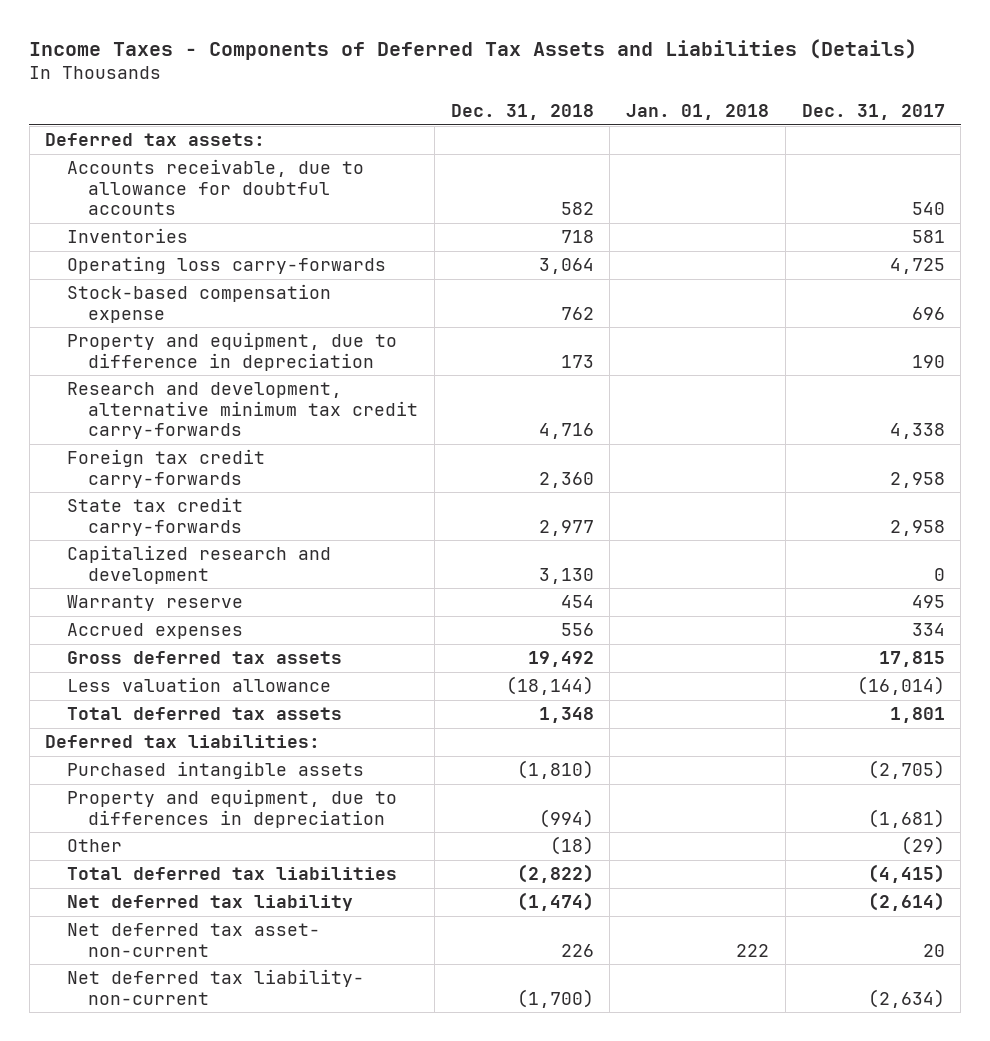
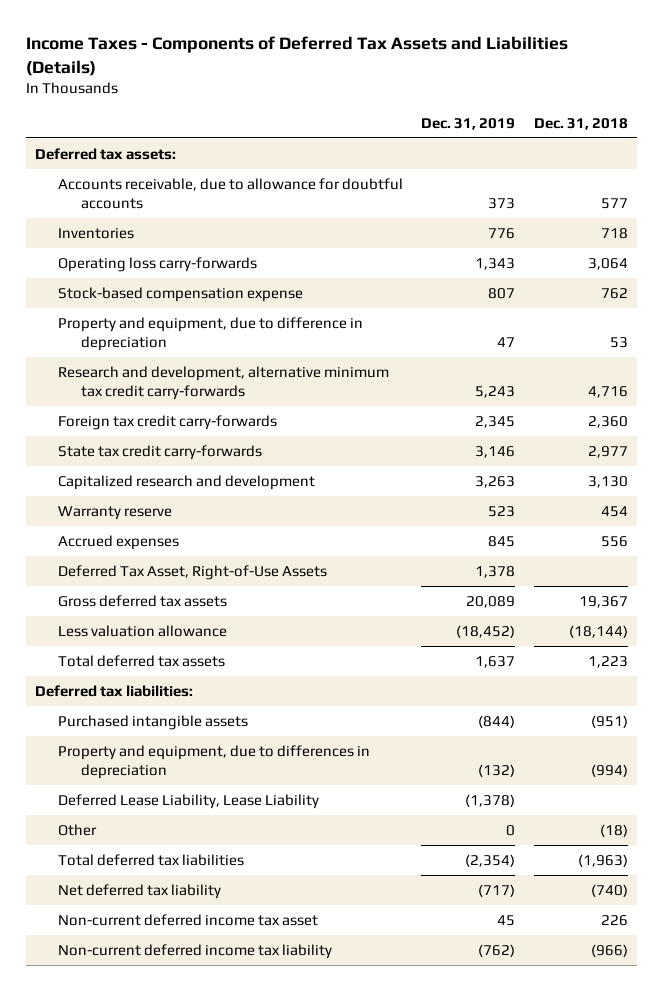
[626,104,770,121] Jan. 01, 2018 -> none
[801,104,945,121] Dec. 31, 2017 -> none
none -> [421,117,516,130] Dec. 31, 2019
[560,202,594,216] 582 -> [600,197,628,209] 577
[560,354,594,368] 173 -> [609,336,628,348] 53
none -> [58,564,328,580] Deferred Tax Asset, Right-of-Use Assets
[527,651,594,668] 19,492 -> [578,595,628,608] 19,367
[538,707,594,724] 1,348 -> [587,655,628,668] 1,223
[516,760,594,780] (1,810) -> [590,714,628,728] (951)
none -> [58,793,320,809] Deferred Lease Liability, Lease Liability
[516,864,594,884] (2,822) -> [577,853,628,867] (1,963)
[516,892,594,912] (1,474) -> [590,883,628,897] (740)
[66,923,320,957] Net deferred tax asset- non-current -> [58,913,319,926] Non-current deferred income tax asset
[66,969,364,1005] Net deferred tax liability- non-current -> [58,943,333,959] Non-current deferred income tax liability
[516,988,594,1008] (1,700) -> [590,943,628,957] (966)

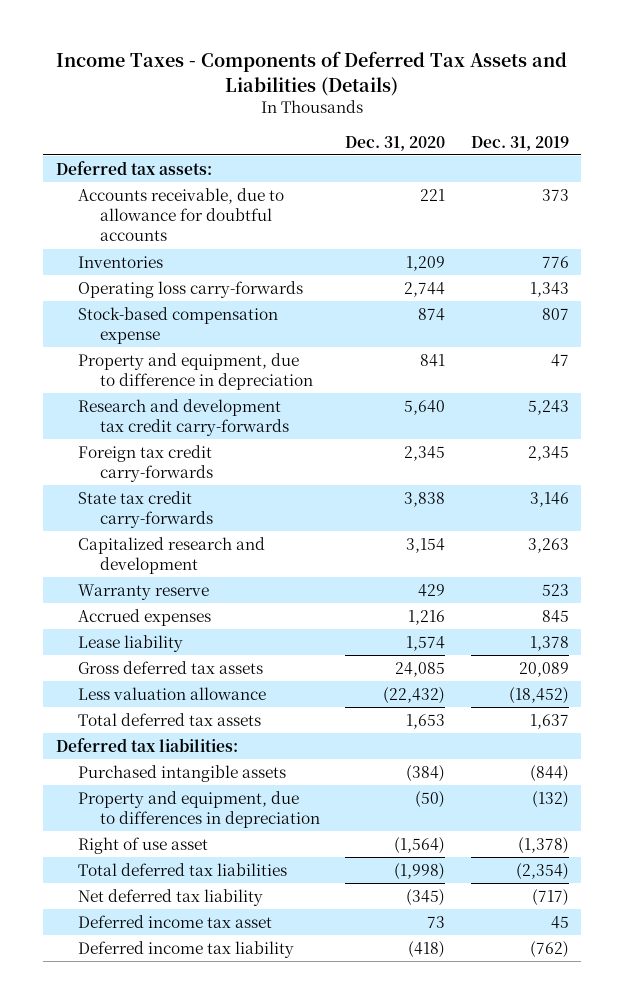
[533,117,628,130] Dec. 31, 2018 -> none
none -> [345,135,446,151] Dec. 31, 2020
[58,365,390,400] Research and development, alternative minimum tax credit carry-forwards -> [77,398,289,437] Research and development tax credit carry-forwards
[58,564,328,580] Deferred Tax Asset, Right-of-Use Assets -> [77,634,183,652] Lease liability
[58,823,98,836] Other -> none
[58,793,320,809] Deferred Lease Liability, Lease Liability -> [77,836,208,854] Right of use asset
[58,913,319,926] Non-current deferred income tax asset -> [77,914,272,928] Deferred income tax asset
[58,943,333,959] Non-current deferred income tax liability -> [77,940,294,958] Deferred income tax liability

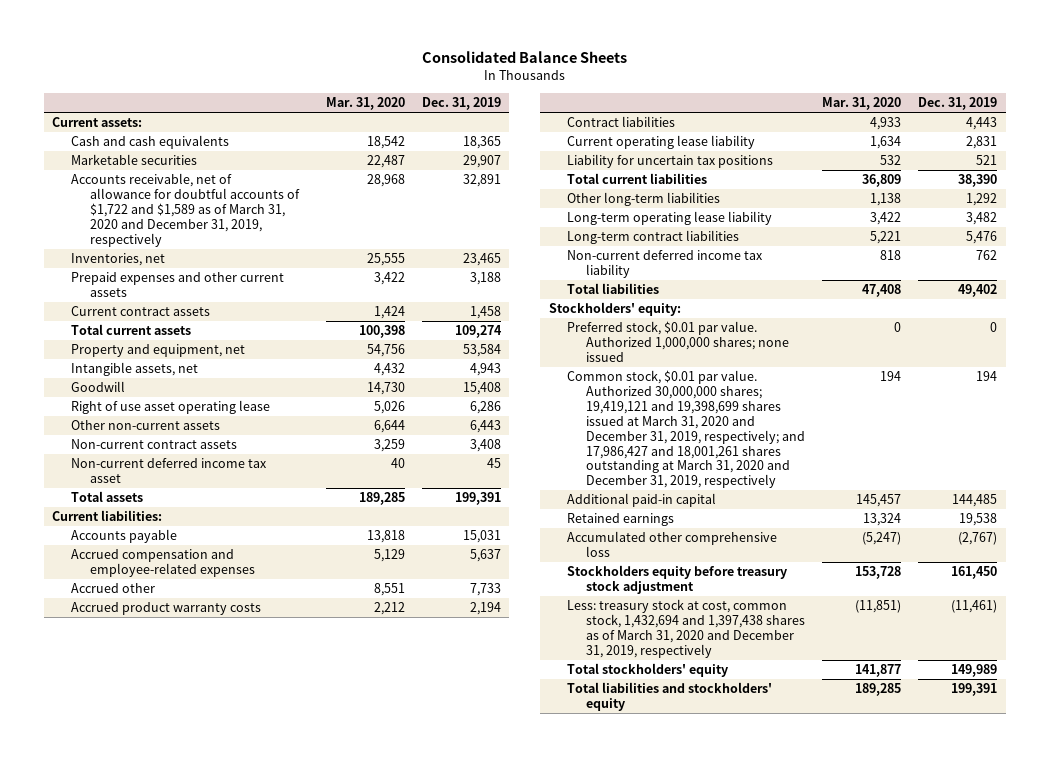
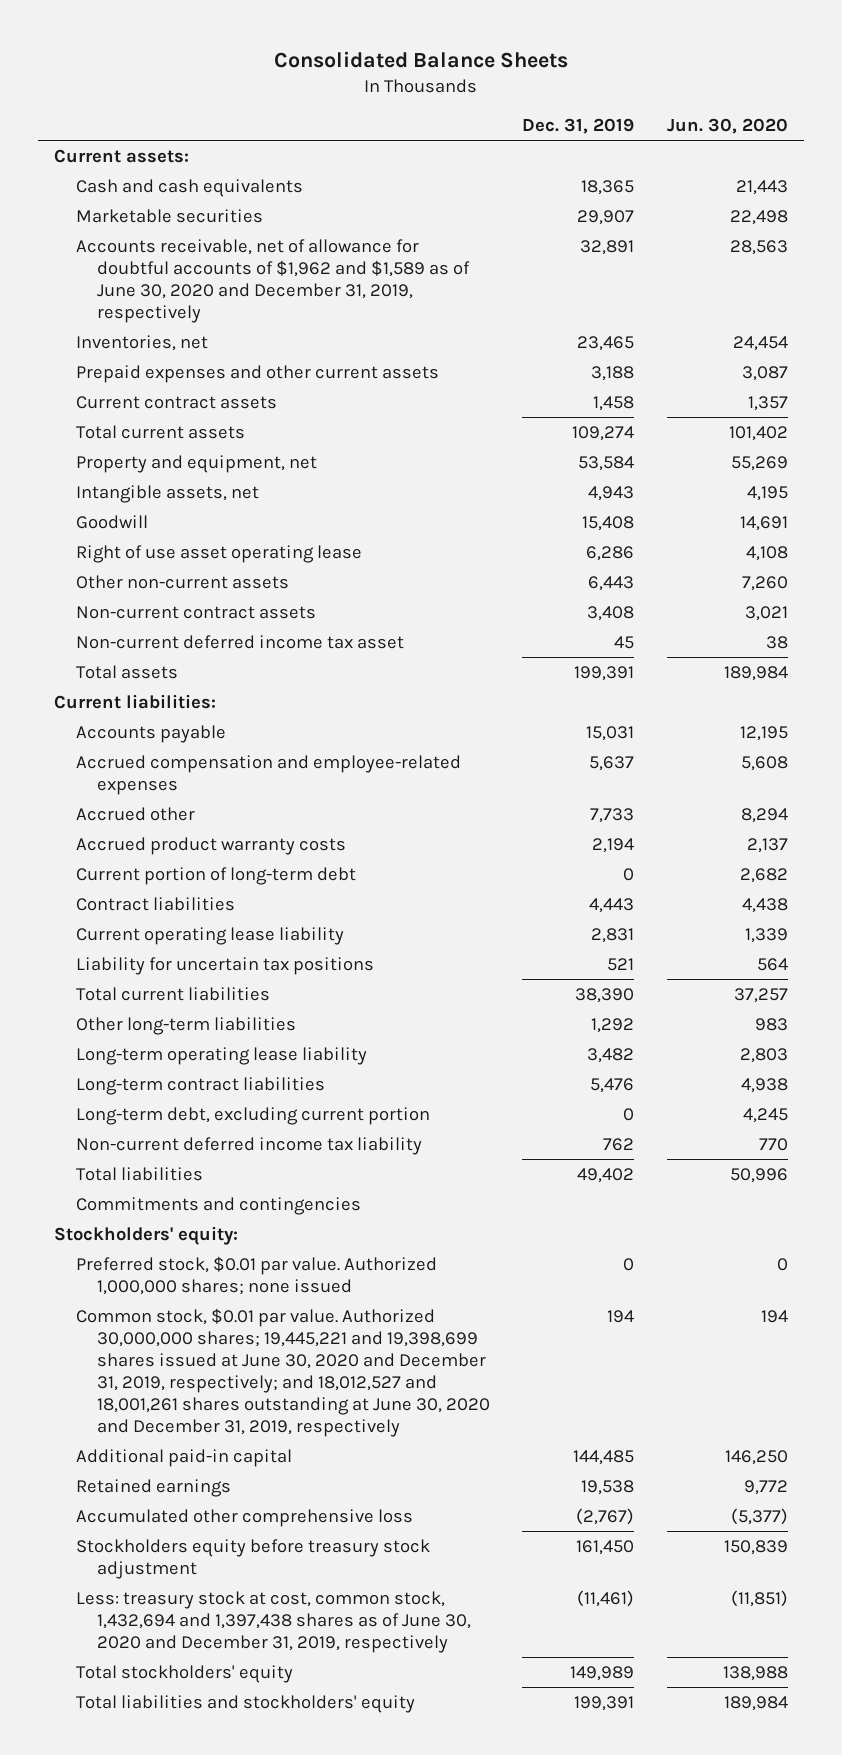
[325,96,405,110] Mar. 31, 2020 -> none
none -> [666,118,788,135] Jun. 30, 2020
[70,173,300,247] Accounts receivable, net of allowance for doubtful accounts of $1,722 and $1,589 as of March 31, 2020 and December 31, 2019, respectively -> [75,238,470,323] Accounts receivable, net of allowance for doubtful accounts of $1,962 and $1,589 as of June 30, 2020 and December 31, 2019, respectively
none -> [75,866,356,885] Current portion of long-term debt
none -> [75,1106,430,1125] Long-term debt, excluding current portion
none -> [75,1196,361,1215] Commitments and contingencies
[567,370,806,489] Common stock, $0.01 par value. Authorized 30,000,000 shares; 19,419,121 and 19,398,699 shares issued at March 31, 2020 and December 31, 2019, respectively; and 17,986,427 and 18,001,261 shares outstanding at March 31, 2020 and December 31, 2019, respectively -> [75,1307,490,1437] Common stock, $0.01 par value. Authorized 30,000,000 shares; 19,445,221 and 19,398,699 shares issued at June 30, 2020 and December 31, 2019, respectively; and 18,012,527 and 18,001,261 shares outstanding at June 30, 2020 and December 31, 2019, respectively
[567,599,806,658] Less: treasury stock at cost, common stock, 1,432,694 and 1,397,438 shares as of March 31, 2020 and December 31, 2019, respectively -> [75,1590,471,1653] Less: treasury stock at cost, common stock, 1,432,694 and 1,397,438 shares as of June 30, 2020 and December 31, 2019, respectively

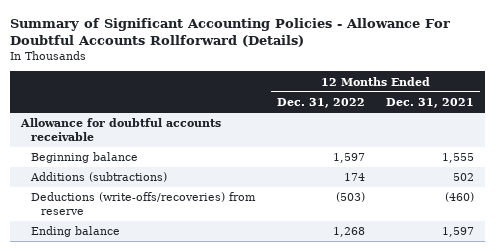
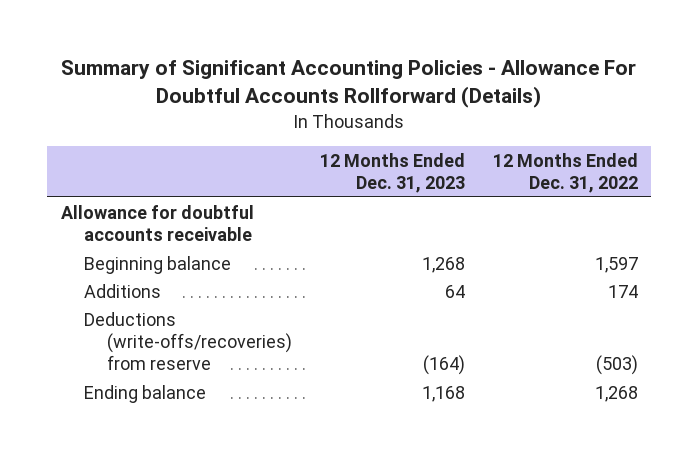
[386,98,475,109] Dec. 31, 2021 -> none
none -> [319,152,465,193] 12 Months Ended Dec. 31, 2023
[29,172,167,183] Additions (subtractions) -> [83,283,161,298] Additions

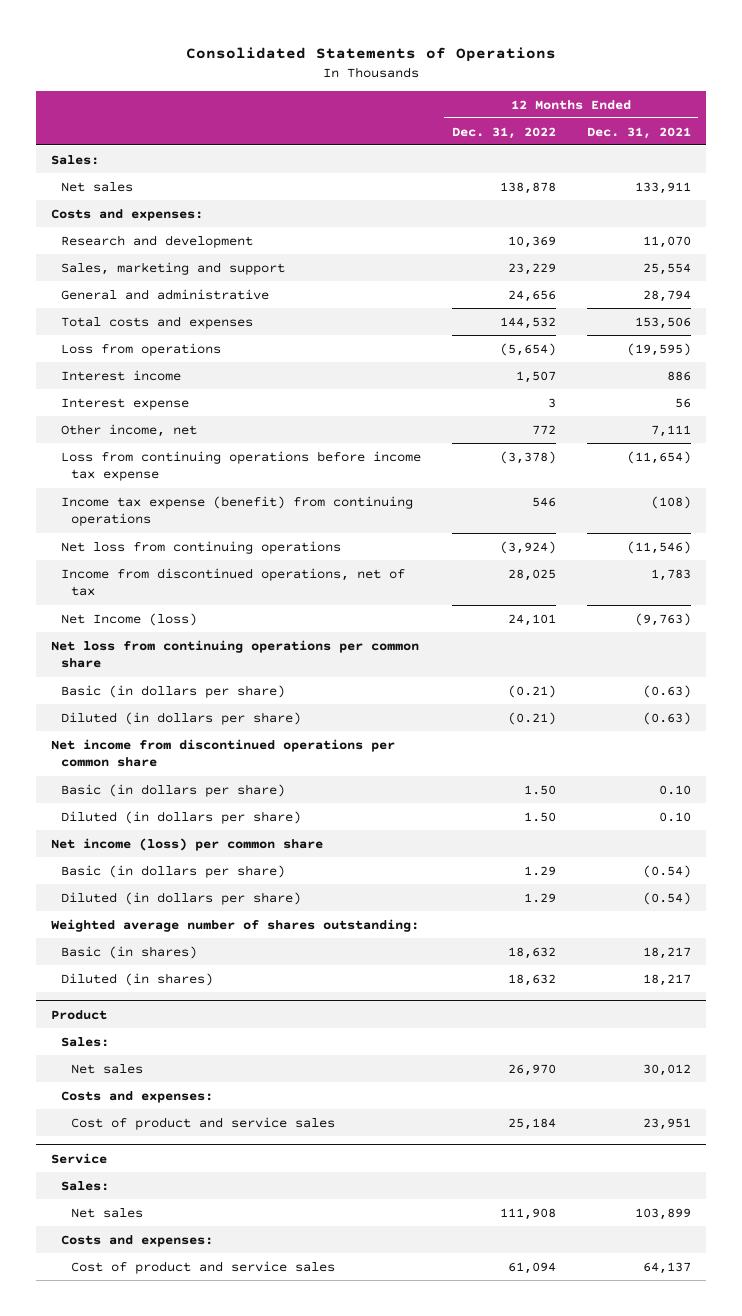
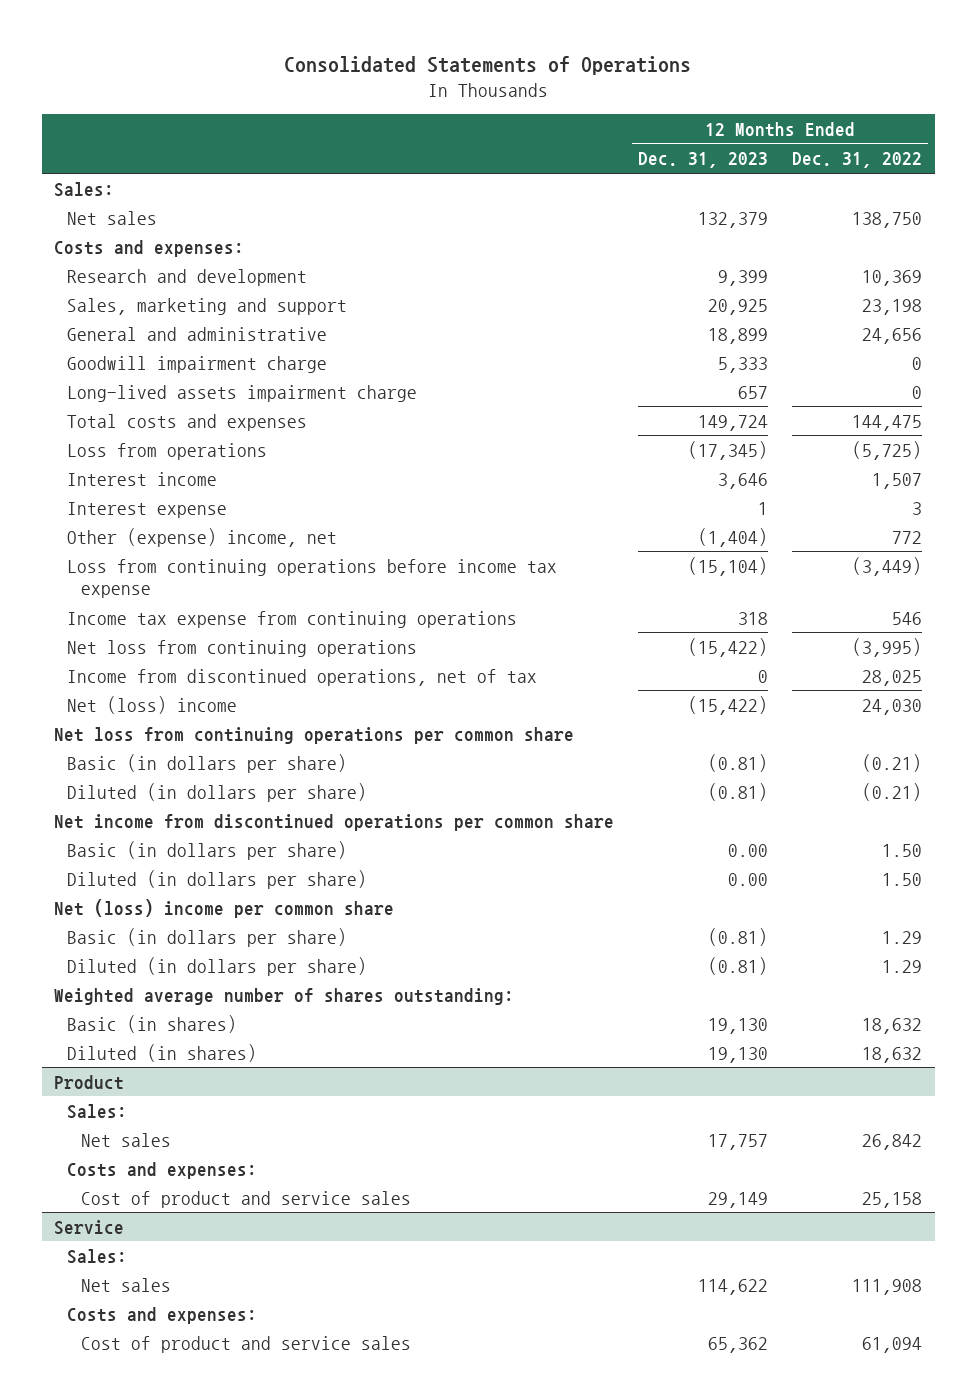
[586,126,691,139] Dec. 31, 2021 -> none
none -> [638,152,769,169] Dec. 31, 2023
[500,181,557,194] 138,878 -> [852,211,923,228] 138,750
[508,262,557,275] 23,229 -> [862,298,923,315] 23,198
none -> [67,355,328,373] Goodwill impairment charge
none -> [67,384,418,402] Long-lived assets impairment charge
[500,316,557,329] 144,532 -> [852,414,923,431] 144,475
[500,342,557,356] (5,654) -> [852,440,923,460] (5,725)
[61,423,198,437] Other income, net -> [67,527,338,547] Other (expense) income, net
[500,450,557,464] (3,378) -> [852,556,923,576] (3,449)
[61,495,414,527] Income tax expense (benefit) from continuing operations -> [67,610,518,628] Income tax expense from continuing operations
[500,540,557,554] (3,924) -> [852,637,923,657] (3,995)
[61,612,198,626] Net Income (loss) -> [67,695,238,714] Net (loss) income
[508,613,557,626] 24,101 -> [862,698,923,715] 24,030
[51,837,324,851] Net income (loss) per common share -> [53,898,394,918] Net (loss) income per common share
[508,1063,557,1076] 26,970 -> [862,1133,923,1150] 26,842
[508,1117,557,1130] 25,184 -> [862,1191,923,1208] 25,158

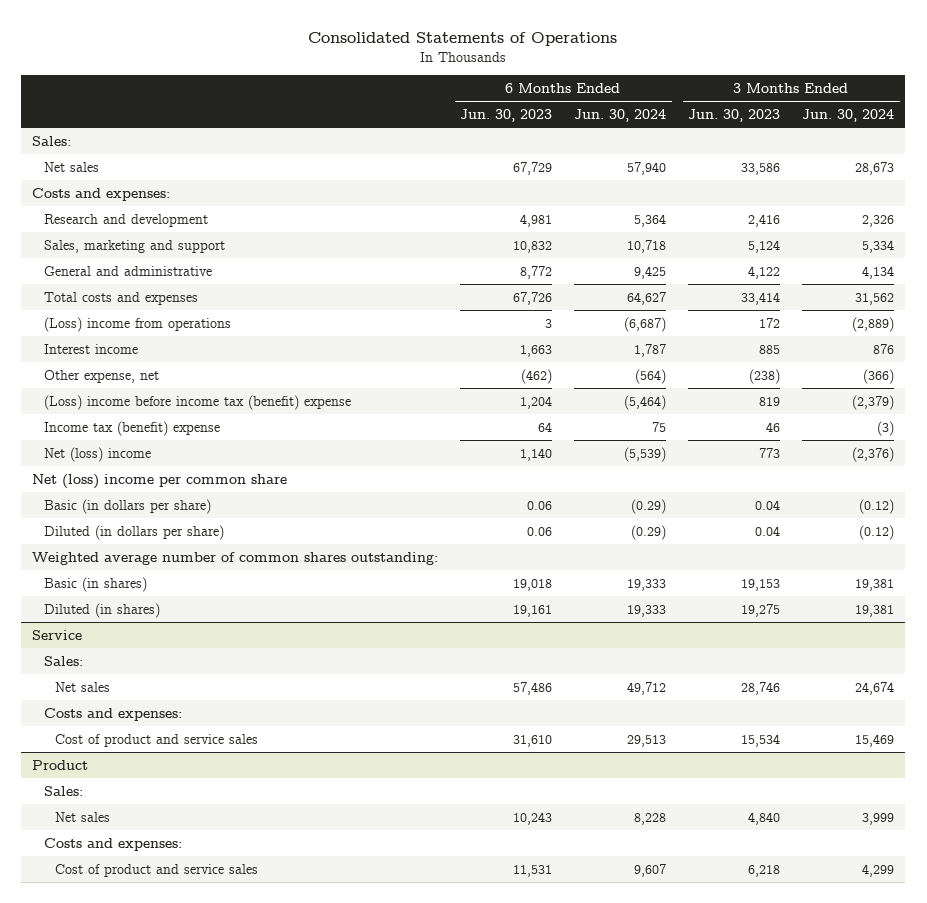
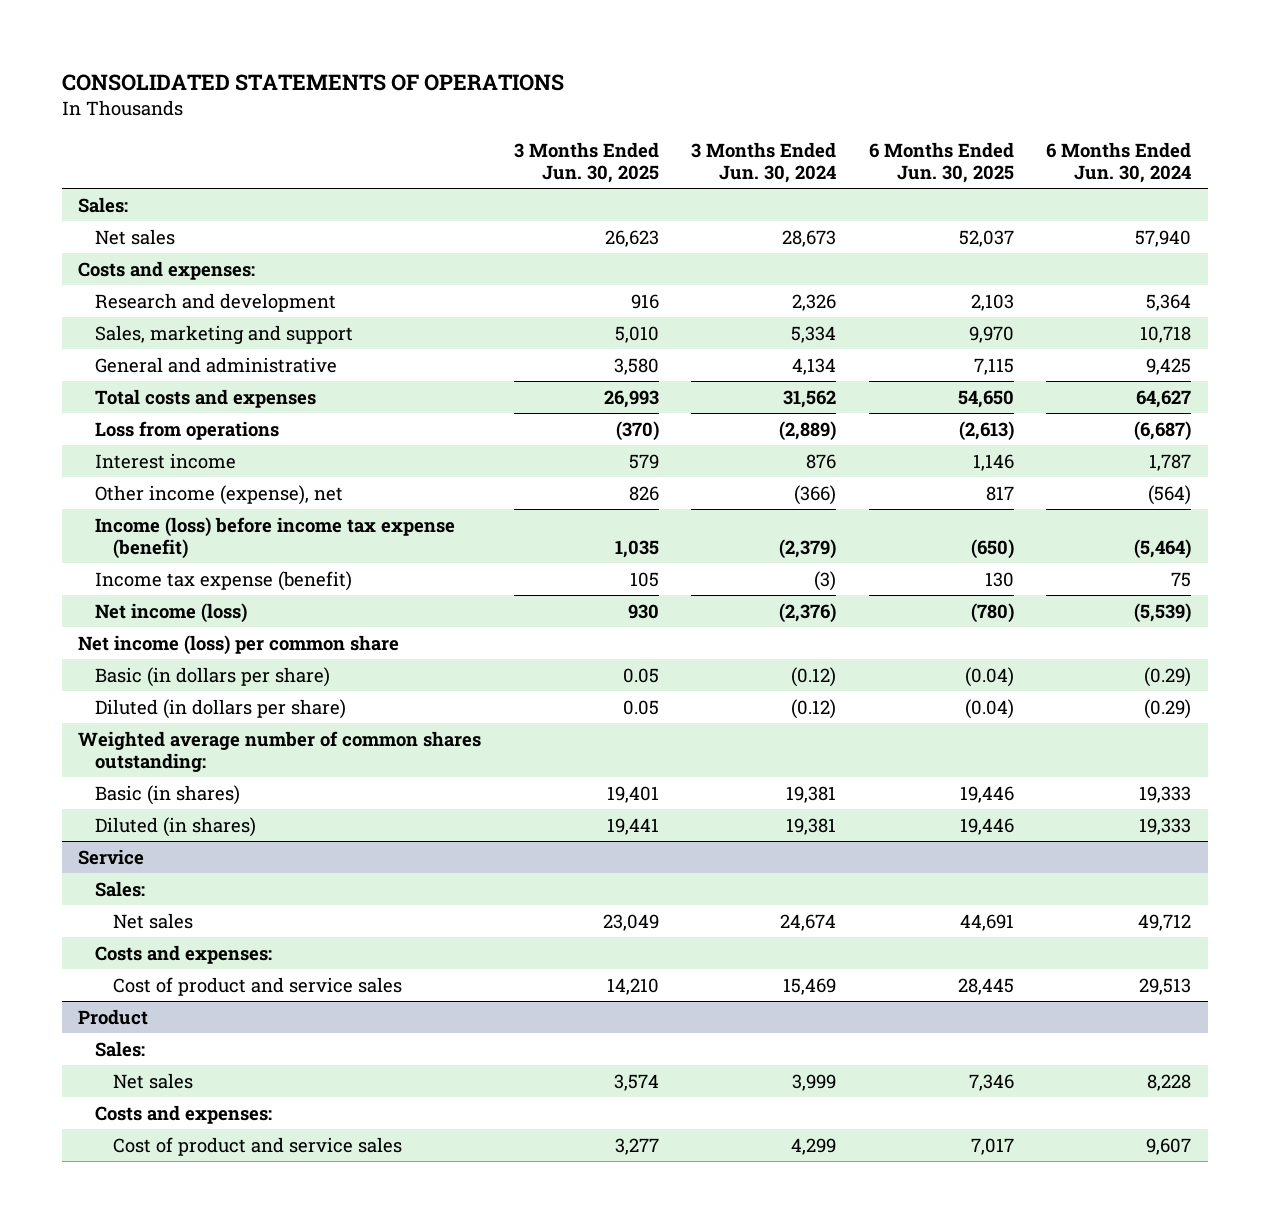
[308,31,618,46] Consolidated Statements of Operations -> [61,74,564,92] CONSOLIDATED STATEMENTS OF OPERATIONS
[460,108,553,122] Jun. 30, 2023 -> none
[688,108,781,122] Jun. 30, 2023 -> none
none -> [513,141,659,183] 3 Months Ended Jun. 30, 2025
none -> [868,141,1014,183] 6 Months Ended Jun. 30, 2025
[43,316,231,332] (Loss) income from operations -> [95,420,280,440] Loss from operations
[43,369,159,383] Other expense, net -> [95,484,344,505] Other income (expense), net
[43,394,351,410] (Loss) income before income tax (benefit) expense -> [95,516,456,559] Income (loss) before income tax expense (benefit)
[43,420,220,436] Income tax (benefit) expense -> [95,570,353,591] Income tax expense (benefit)
[43,446,151,462] Net (loss) income -> [95,602,248,623] Net income (loss)
[32,473,288,489] Net (loss) income per common share -> [77,634,399,655] Net income (loss) per common share

